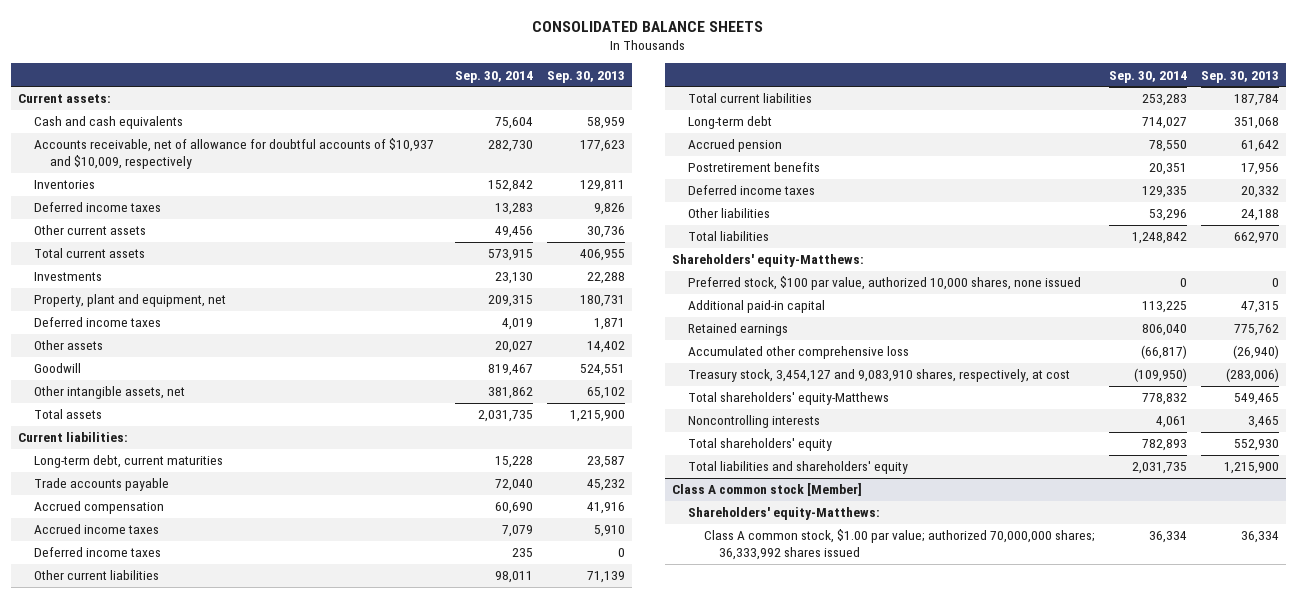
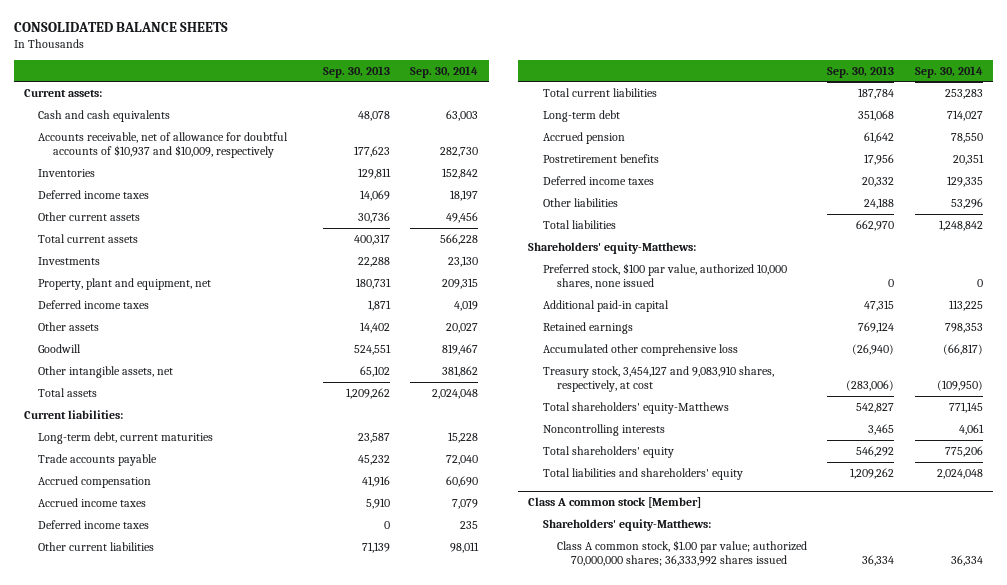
[494,117,533,130] 75,604 -> [446,109,479,121] 63,003
[586,117,625,130] 58,959 -> [358,110,391,121] 48,078
[494,203,533,216] 13,283 -> [450,189,479,201] 18,197
[593,203,625,216] 9,826 -> [360,189,391,201] 14,069
[487,249,533,262] 573,915 -> [440,233,479,245] 566,228
[579,249,625,262] 406,955 -> [354,233,391,245] 400,317
[477,410,533,423] 2,031,735 -> [432,388,479,399] 2,024,048
[569,410,625,423] 1,215,900 -> [346,387,391,399] 1,209,262
[1141,324,1187,337] 806,040 -> [944,322,983,333] 798,353
[1233,324,1279,337] 775,762 -> [858,321,895,333] 769,124
[1141,393,1187,406] 778,832 -> [948,401,983,413] 771,145
[1233,393,1279,406] 549,465 -> [856,402,895,413] 542,827
[1141,439,1187,452] 782,893 -> [944,445,983,457] 775,206
[1233,439,1279,452] 552,930 -> [856,445,895,457] 546,292
[1131,462,1187,475] 2,031,735 -> [936,468,983,479] 2,024,048
[1223,462,1279,475] 1,215,900 -> [850,467,895,479] 1,209,262

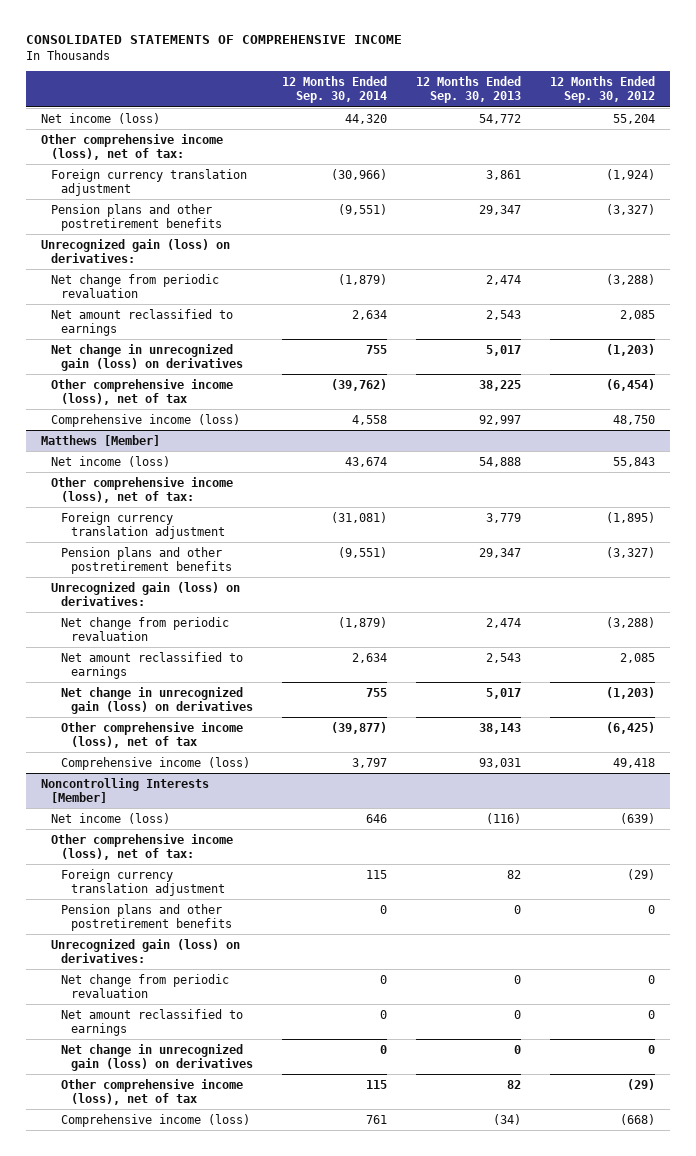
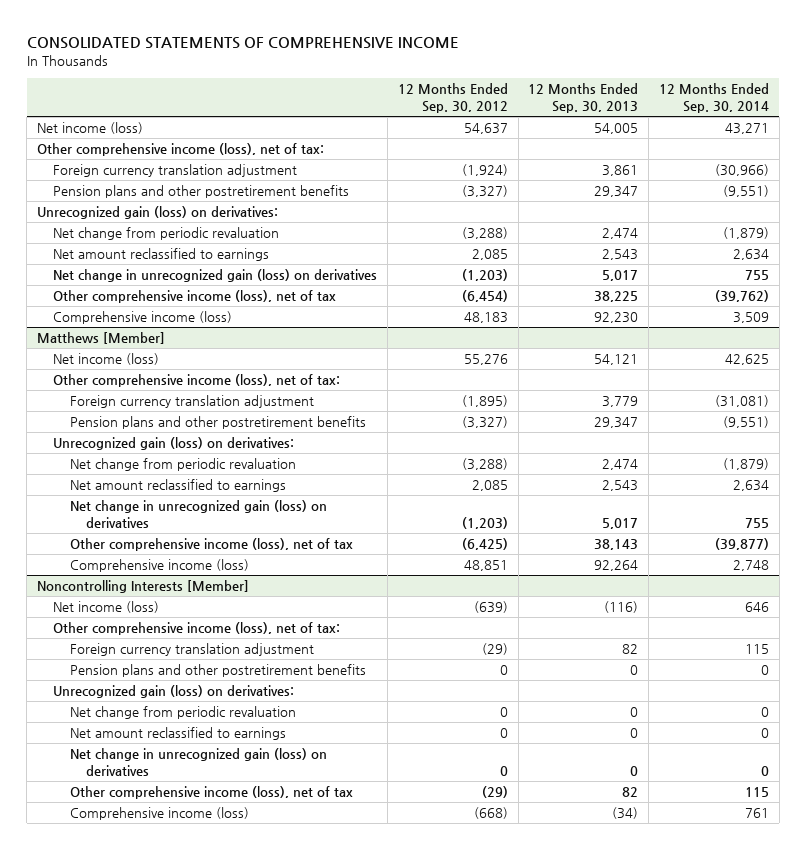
[345,113,388,124] 44,320 -> [725,123,770,135] 43,271
[479,113,522,124] 54,772 -> [594,123,639,135] 54,005
[613,113,656,124] 55,204 -> [463,123,508,135] 54,637
[352,414,388,425] 4,558 -> [733,312,770,324] 3,509
[479,414,522,425] 92,997 -> [594,312,639,324] 92,230
[613,414,656,425] 48,750 -> [463,312,508,324] 48,183
[345,456,388,467] 43,674 -> [725,354,770,366] 42,625
[479,456,522,467] 54,888 -> [594,354,639,366] 54,121
[613,456,656,467] 55,843 -> [463,354,508,366] 55,276
[352,757,388,768] 3,797 -> [733,560,770,572] 2,748
[479,757,522,768] 93,031 -> [594,560,639,572] 92,264
[613,757,656,768] 49,418 -> [463,560,508,572] 48,851

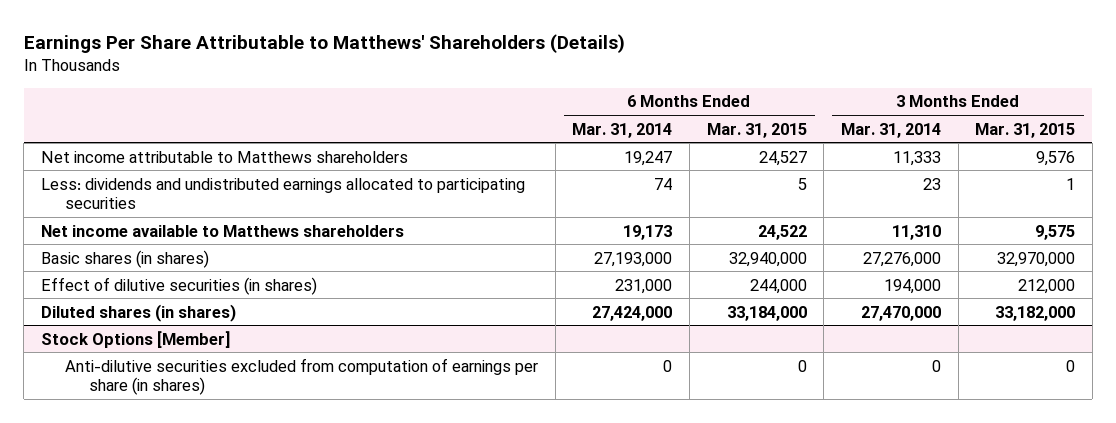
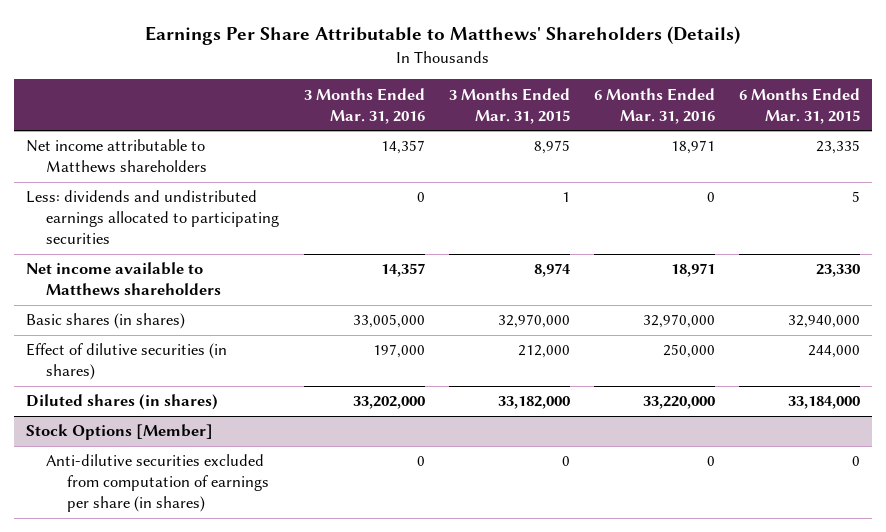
[572,122,673,138] Mar. 31, 2014 -> none
[840,122,941,138] Mar. 31, 2014 -> none
none -> [303,87,425,124] 3 Months Ended Mar. 31, 2016
none -> [593,87,715,124] 6 Months Ended Mar. 31, 2016
[758,150,807,166] 24,527 -> [816,140,861,155] 23,335
[1036,150,1076,166] 9,576 -> [533,140,570,155] 8,975
[757,224,807,240] 24,522 -> [816,264,861,278] 23,330
[1035,224,1076,240] 9,575 -> [533,263,571,278] 8,974

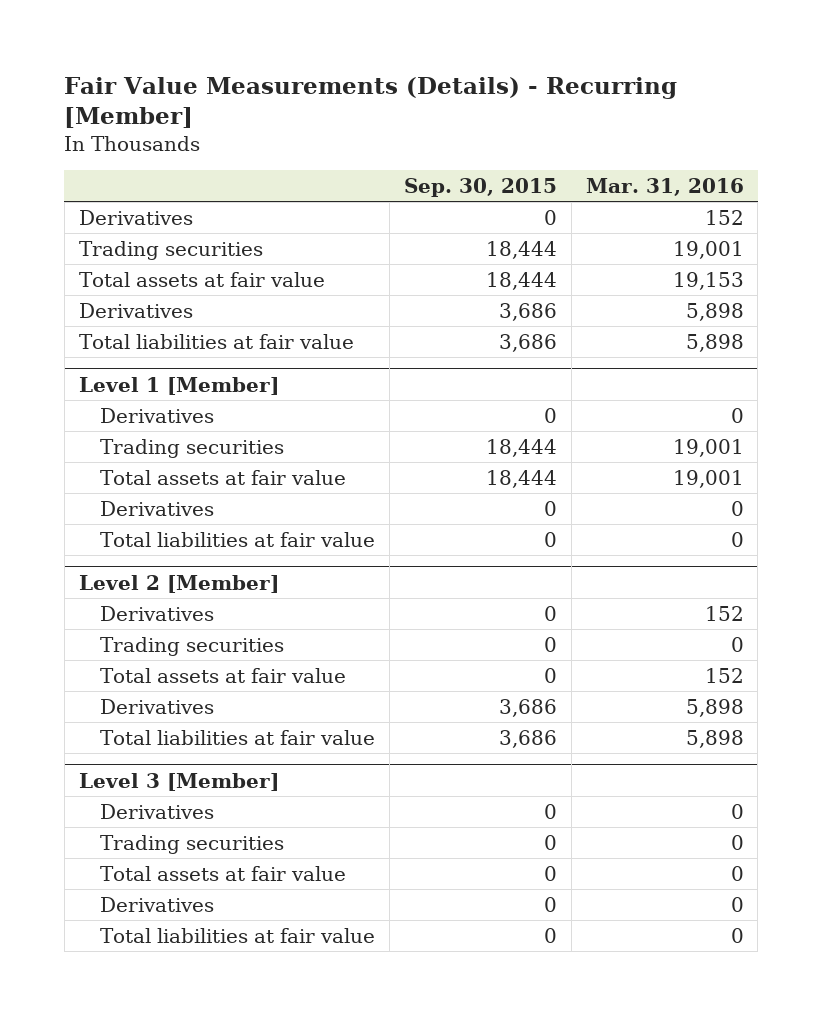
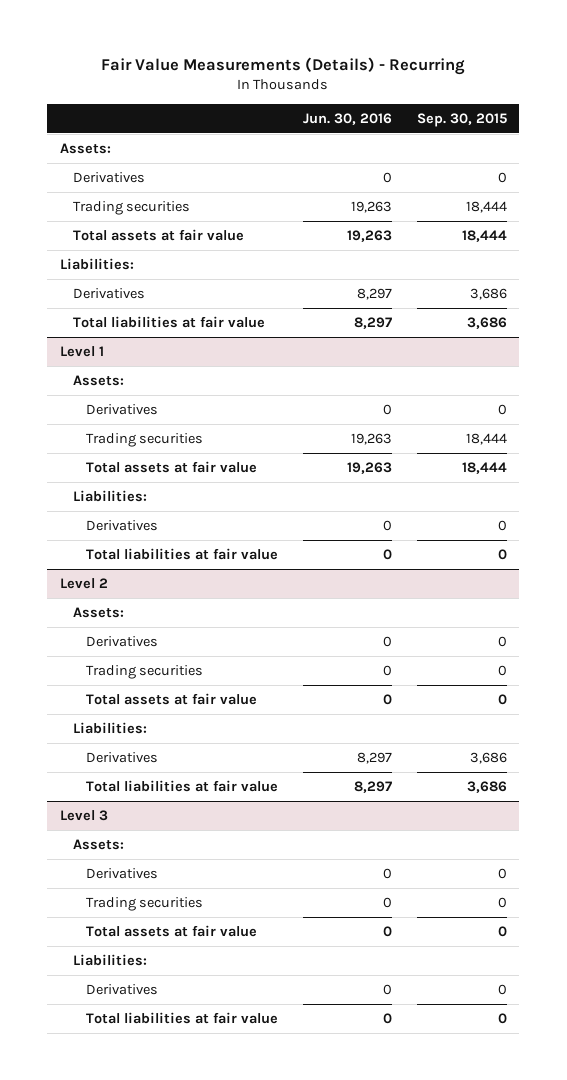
[64,77,678,129] Fair Value Measurements (Details) - Recurring [Member] -> [101,56,466,75] Fair Value Measurements (Details) - Recurring
[585,177,744,196] Mar. 31, 2016 -> none
none -> [303,112,393,125] Jun. 30, 2016
none -> [59,142,111,154] Assets:
none -> [59,257,134,270] Liabilities:
[78,376,279,395] Level 1 [Member] -> [59,345,104,357] Level 1
none -> [72,374,124,386] Assets:
none -> [72,489,147,502] Liabilities:
[78,574,279,593] Level 2 [Member] -> [59,577,108,589] Level 2
none -> [72,606,124,618] Assets:
none -> [72,721,147,734] Liabilities:
[78,772,279,791] Level 3 [Member] -> [59,809,108,821] Level 3
none -> [72,838,124,850] Assets:
none -> [72,953,147,966] Liabilities:

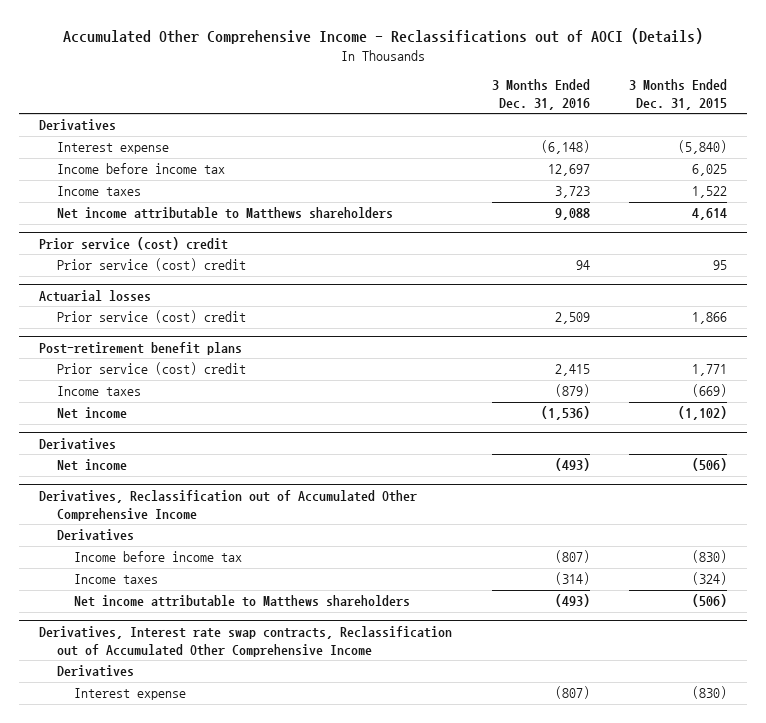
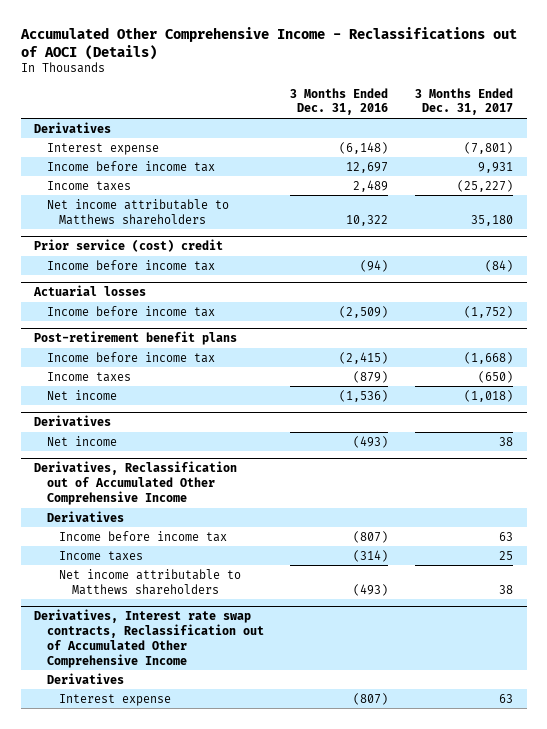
[629,79,728,110] 3 Months Ended Dec. 31, 2015 -> none
none -> [415,87,514,116] 3 Months Ended Dec. 31, 2017
[554,186,590,199] 3,723 -> [353,179,389,192] 2,489
[554,208,590,221] 9,088 -> [346,214,389,226] 10,322
[56,258,246,272] Prior service (cost) credit -> none
none -> [46,259,215,271] Income before income tax
[56,310,246,324] Prior service (cost) credit -> none
none -> [46,305,215,317] Income before income tax
[56,362,246,376] Prior service (cost) credit -> none
none -> [46,351,215,363] Income before income tax

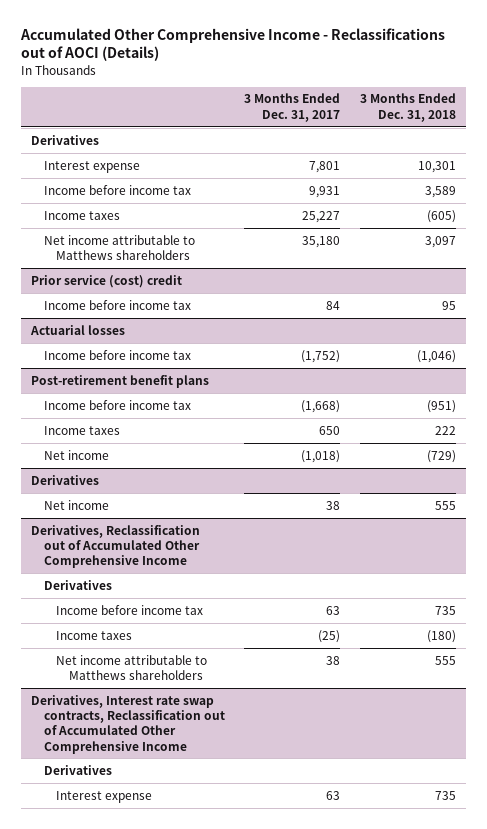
[290,87,389,116] 3 Months Ended Dec. 31, 2016 -> none
none -> [360,93,457,122] 3 Months Ended Dec. 31, 2018
[464,141,514,154] (7,801) -> [309,160,341,173] 7,801
[457,179,514,192] (25,227) -> [302,210,341,223] 25,227
[485,259,514,272] (84) -> [326,300,341,310] 84
[478,370,514,383] (650) -> [319,425,341,435] 650
[499,550,514,560] 25 -> [318,629,341,643] (25)

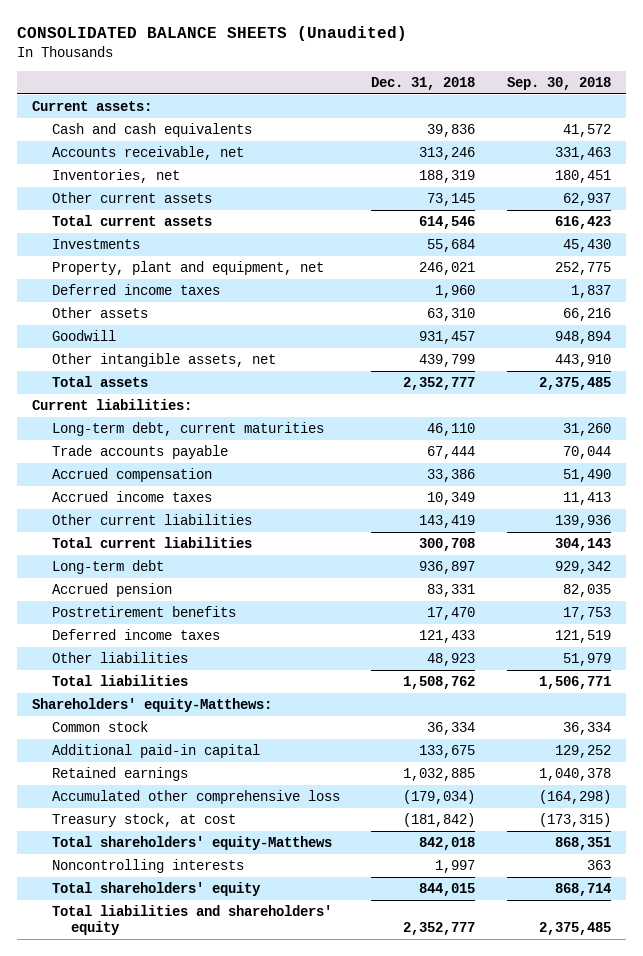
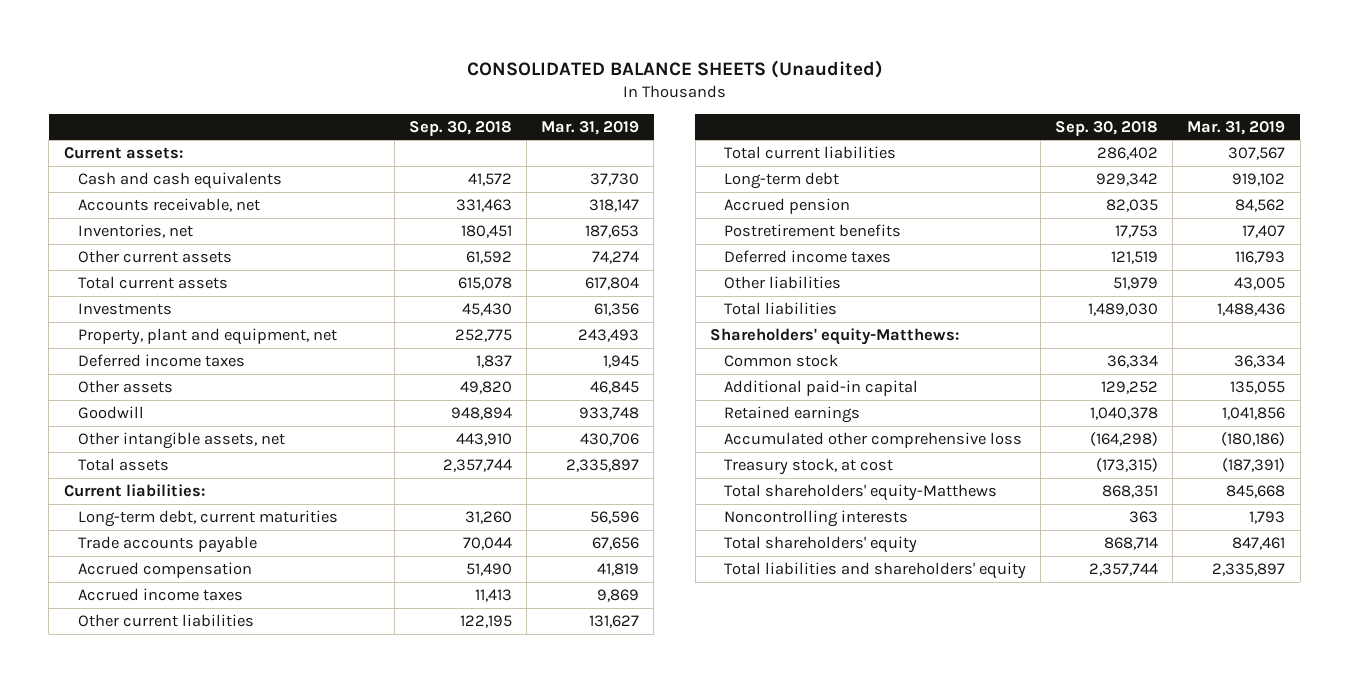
[371,77,476,91] Dec. 31, 2018 -> none
none -> [541,120,640,135] Mar. 31, 2019
[562,193,611,207] 62,937 -> [465,251,512,265] 61,592
[554,216,611,230] 616,423 -> [457,277,512,291] 615,078
[562,308,611,322] 66,216 -> [459,381,512,395] 49,820
[538,377,611,391] 2,375,485 -> [442,459,512,473] 2,357,744
[554,515,611,529] 139,936 -> [459,615,512,629] 122,195
[554,538,611,552] 304,143 -> [1097,147,1159,161] 286,402
[538,676,611,690] 1,506,771 -> [1088,303,1159,317] 1,489,030
[538,922,611,936] 2,375,485 -> [1089,563,1159,577] 2,357,744

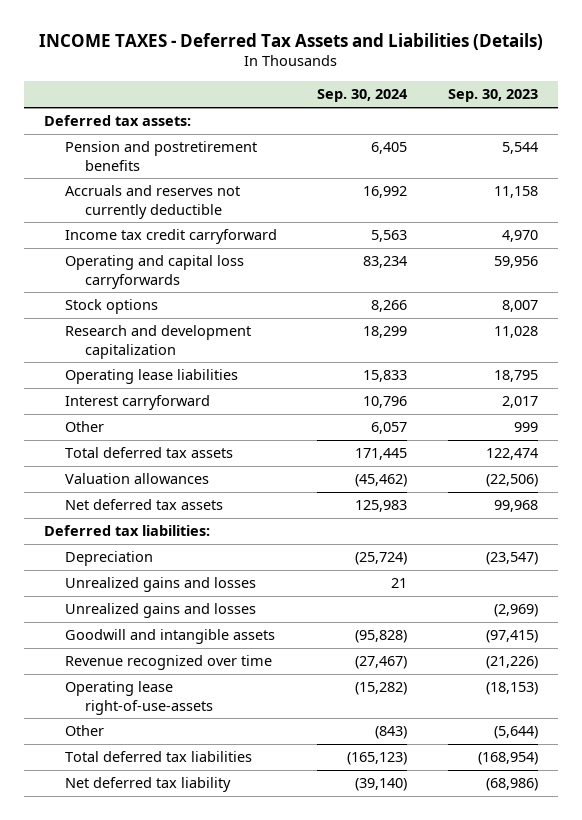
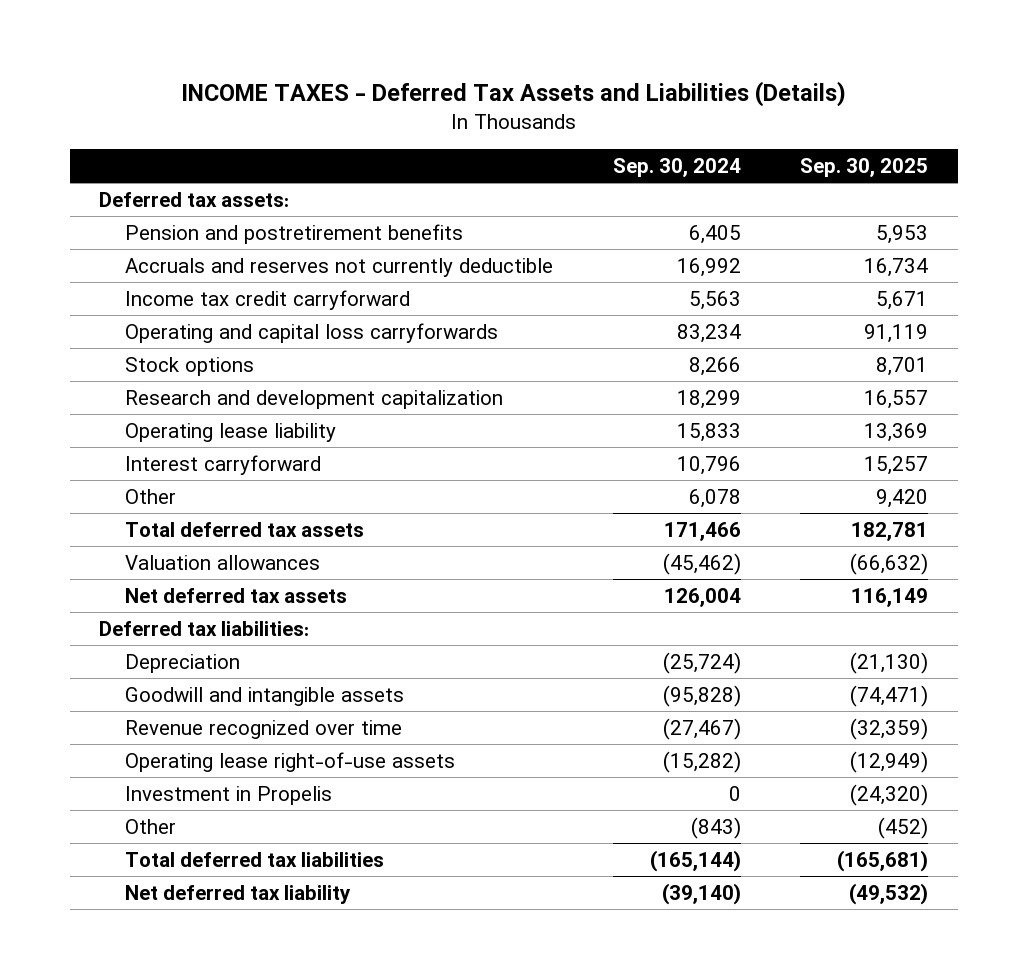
[447,89,538,103] Sep. 30, 2023 -> none
none -> [800,157,929,177] Sep. 30, 2025
[64,369,238,385] Operating lease liabilities -> [125,422,337,442] Operating lease liability
[371,422,408,435] 6,057 -> [688,488,741,508] 6,078
[355,448,408,461] 171,445 -> [663,521,741,541] 171,466
[355,500,408,513] 125,983 -> [663,587,741,607] 126,004
[64,577,256,593] Unrealized gains and losses -> none
[64,603,256,619] Unrealized gains and losses -> none
[64,681,214,715] Operating lease right-of-use-assets -> [125,751,456,772] Operating lease right-of-use assets
none -> [125,785,333,805] Investment in Propelis
[347,752,408,766] (165,123) -> [649,849,741,872] (165,144)

